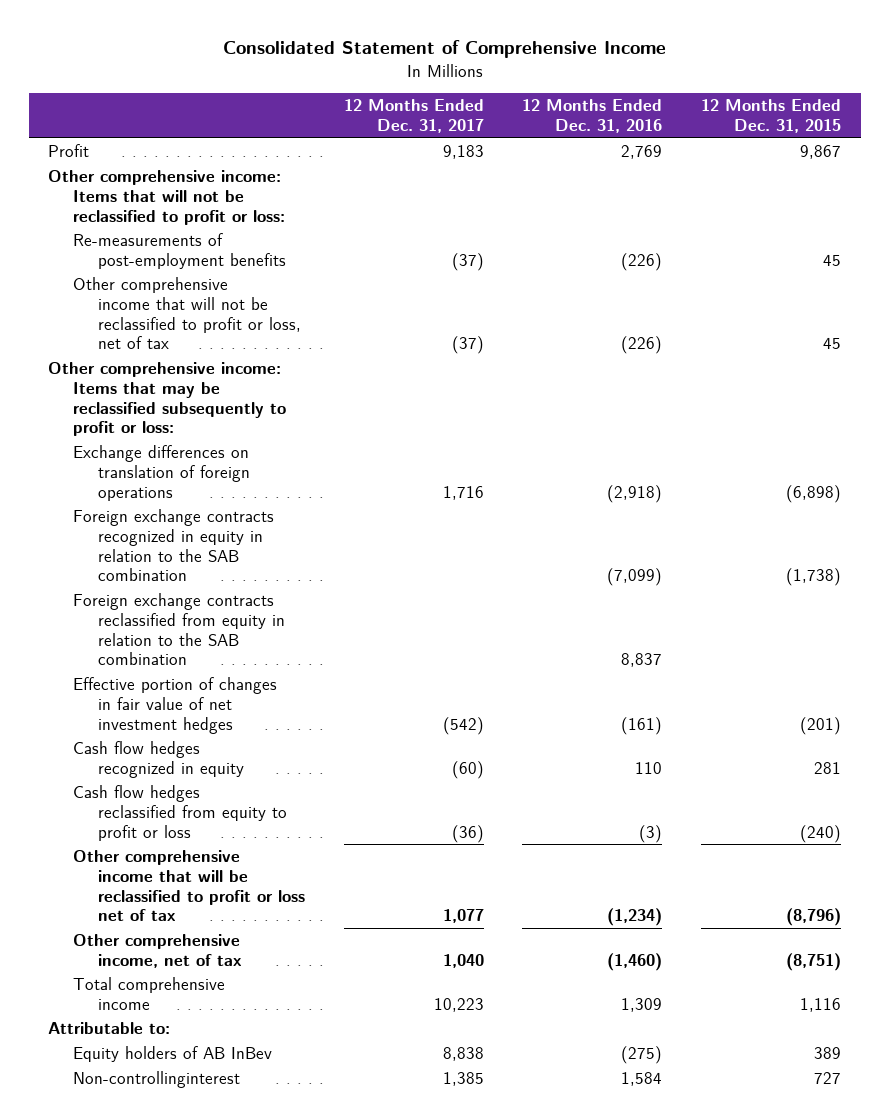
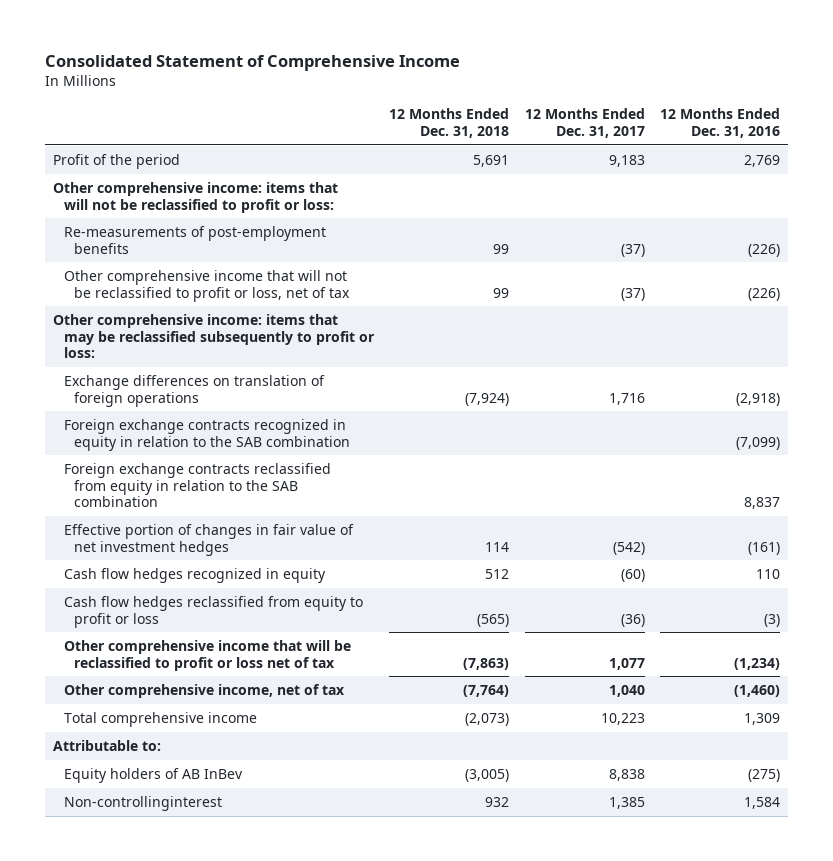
[701,99,842,133] 12 Months Ended Dec. 31, 2015 -> none
none -> [389,108,510,139] 12 Months Ended Dec. 31, 2018
[48,144,90,158] Profit -> [52,153,180,169] Profit of the period
[48,170,285,225] Other comprehensive income: Items that will not be reclassified to profit or loss: -> [52,181,338,213] Other comprehensive income: items that will not be reclassified to profit or loss:
[48,362,286,437] Other comprehensive income: Items that may be reclassified subsequently to profit or loss: -> [52,313,375,359] Other comprehensive income: items that may be reclassified subsequently to profit or loss:

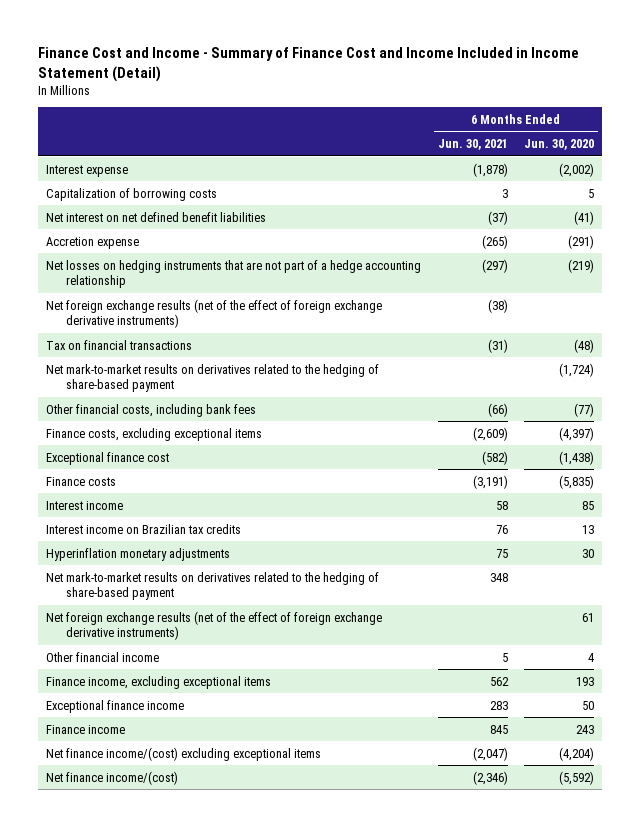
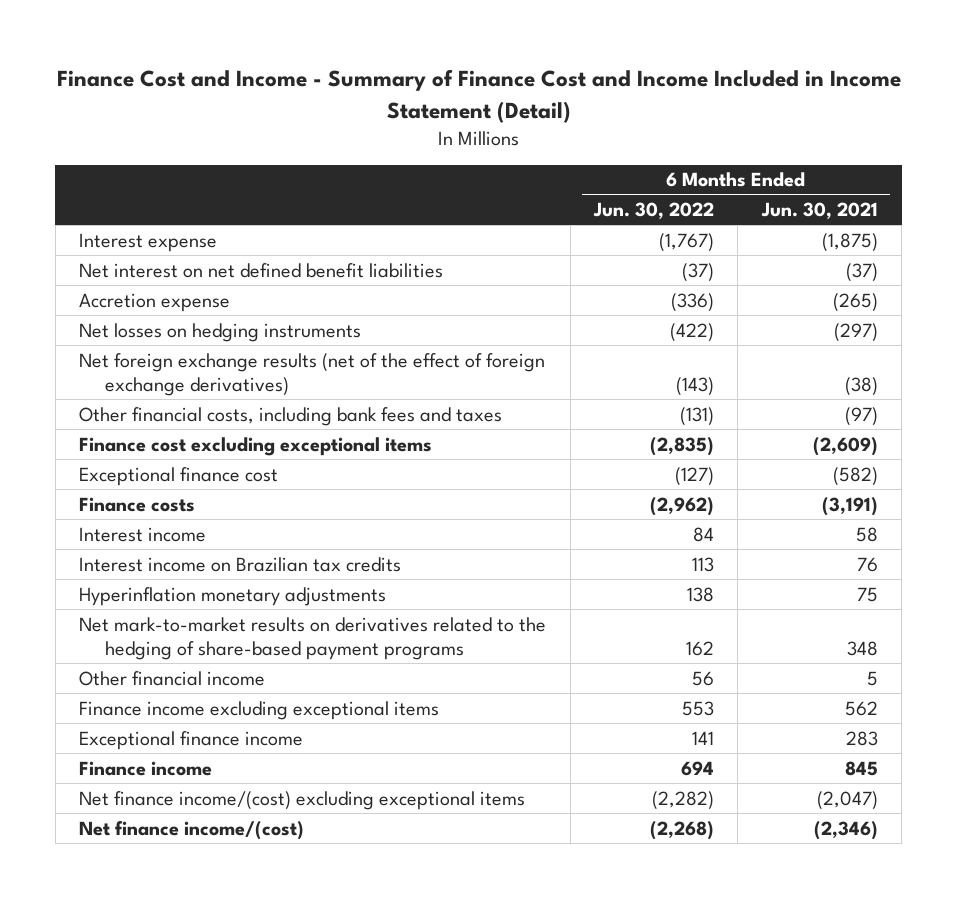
[523,139,594,151] Jun. 30, 2020 -> none
none -> [593,202,715,220] Jun. 30, 2022
[46,187,218,201] Capitalization of borrowing costs -> none
[472,162,508,177] (1,878) -> [821,232,878,252] (1,875)
[46,339,193,350] Tax on financial transactions -> none
[46,363,380,393] Net mark-to-market results on derivatives related to the hedging of share-based payment -> none
[46,259,422,289] Net losses on hedging instruments that are not part of a hedge accounting relationship -> [79,322,362,342] Net losses on hedging instruments
[46,298,383,329] Net foreign exchange results (net of the effect of foreign exchange derivative instruments) -> [79,352,546,396] Net foreign exchange results (net of the effect of foreign exchange derivatives)
[46,403,257,417] Other financial costs, including bank fees -> [79,406,503,426] Other financial costs, including bank fees and taxes
[487,402,508,417] (66) -> [844,406,878,426] (97)
[46,427,263,441] Finance costs, excluding exceptional items -> [79,436,433,456] Finance cost excluding exceptional items
[46,610,383,641] Net foreign exchange results (net of the effect of foreign exchange derivative instruments) -> none
[46,571,380,601] Net mark-to-market results on derivatives related to the hedging of share-based payment -> [79,616,547,660] Net mark-to-market results on derivatives related to the hedging of share-based payment programs
[46,675,272,689] Finance income, excluding exceptional items -> [79,700,440,720] Finance income excluding exceptional items

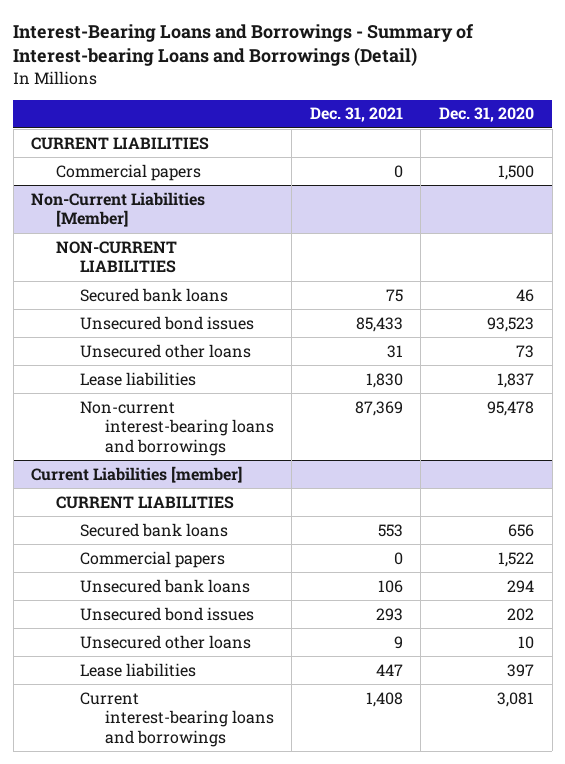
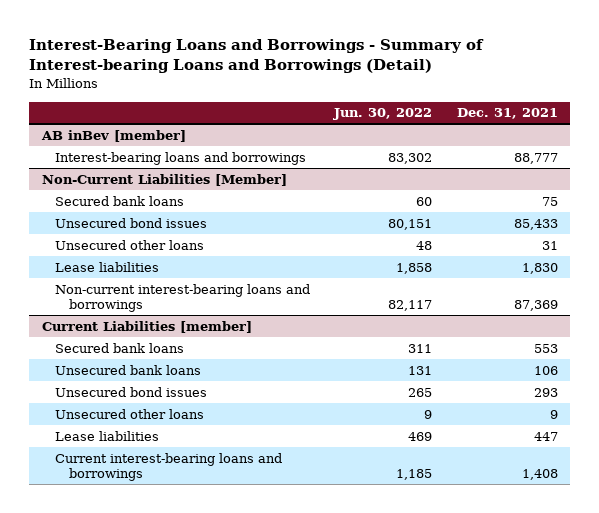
[439,107,535,123] Dec. 31, 2020 -> none
none -> [333,108,433,121] Jun. 30, 2022
[31,136,210,150] CURRENT LIABILITIES -> none
[55,163,201,181] Commercial papers -> none
none -> [40,129,186,142] AB inBev [member]
none -> [55,151,307,165] Interest-bearing loans and borrowings
[55,240,177,274] NON-CURRENT LIABILITIES -> none
[55,495,234,509] CURRENT LIABILITIES -> none
[80,550,226,568] Commercial papers -> none

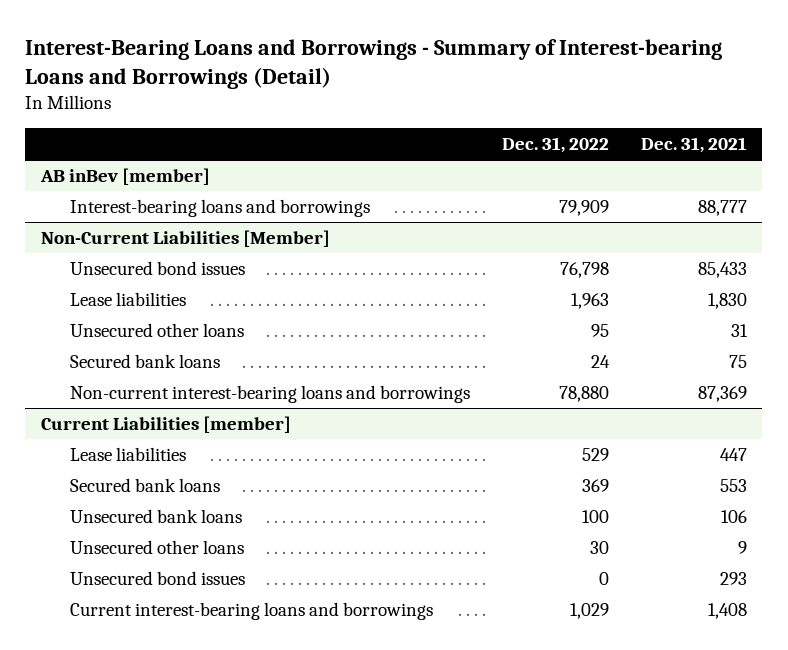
[333,108,433,121] Jun. 30, 2022 -> none
none -> [501,137,609,154] Dec. 31, 2022
[55,239,205,250] Unsecured other loans -> [70,323,245,338] Unsecured other loans
[55,195,185,206] Secured bank loans -> [70,354,221,369] Secured bank loans
[55,430,160,441] Lease liabilities -> [70,447,187,462] Lease liabilities
[55,386,208,397] Unsecured bond issues -> [70,571,246,586] Unsecured bond issues

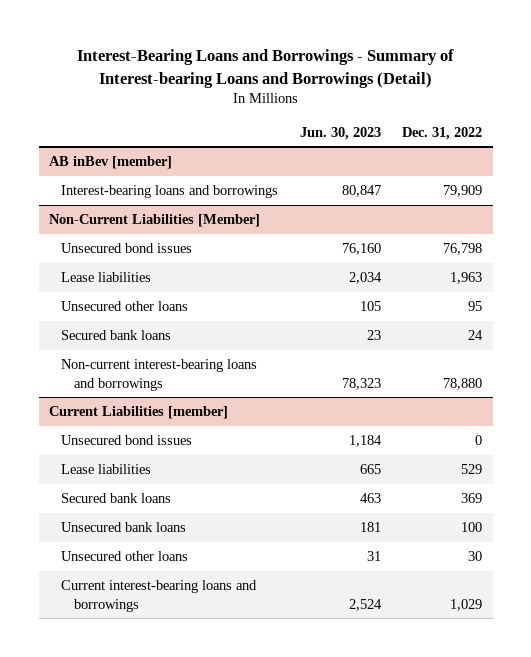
[640,137,747,154] Dec. 31, 2021 -> none
none -> [299,126,381,140] Jun. 30, 2023
[70,571,246,586] Unsecured bond issues -> [61,435,193,446] Unsecured bond issues

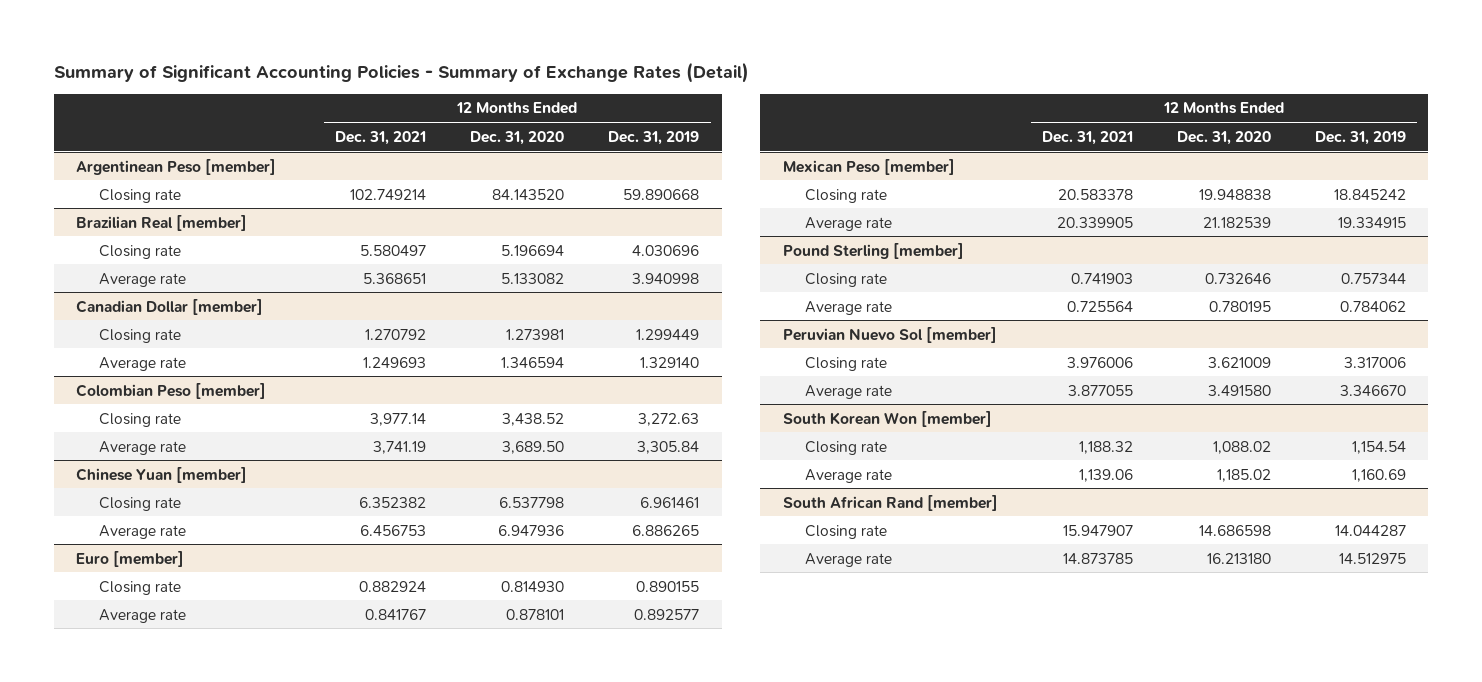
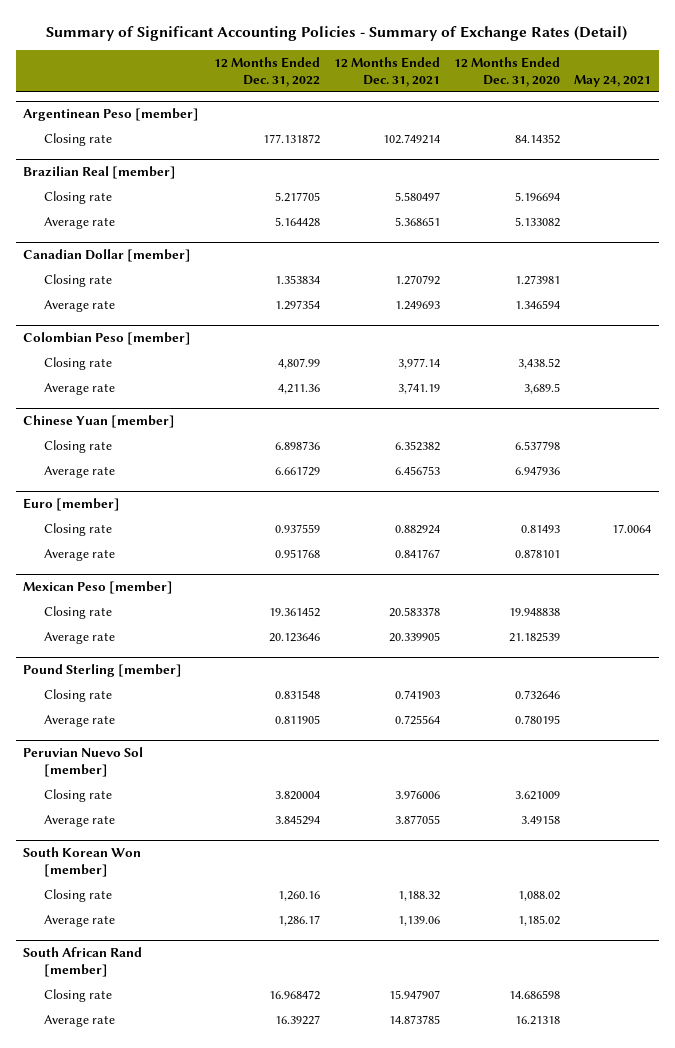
[608,130,700,145] Dec. 31, 2019 -> none
none -> [213,57,320,87] 12 Months Ended Dec. 31, 2022
none -> [574,74,652,87] May 24, 2021
[492,188,565,200] 84.143520 -> [515,133,561,144] 84.14352
[502,440,565,454] 3,689.50 -> [524,382,561,394] 3,689.5
[501,580,565,592] 0.814930 -> [521,524,561,533] 0.81493
[1207,384,1271,396] 3.491580 -> [521,814,561,824] 3.49158
[1206,552,1271,564] 16.213180 -> [515,1015,561,1025] 16.21318

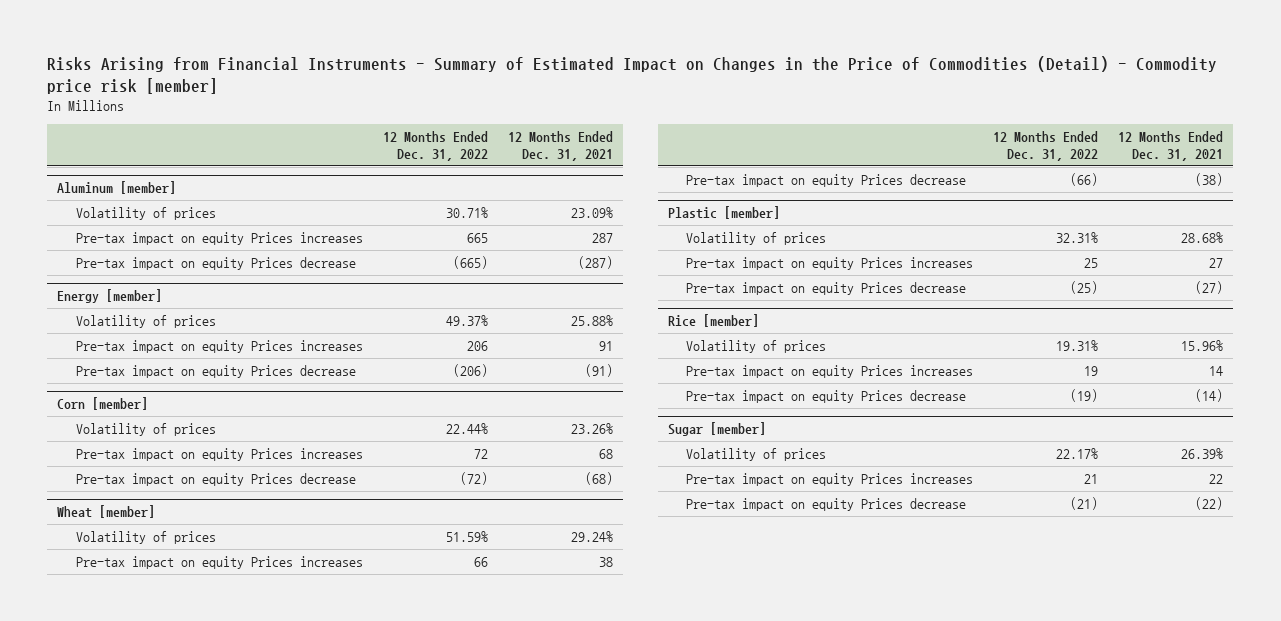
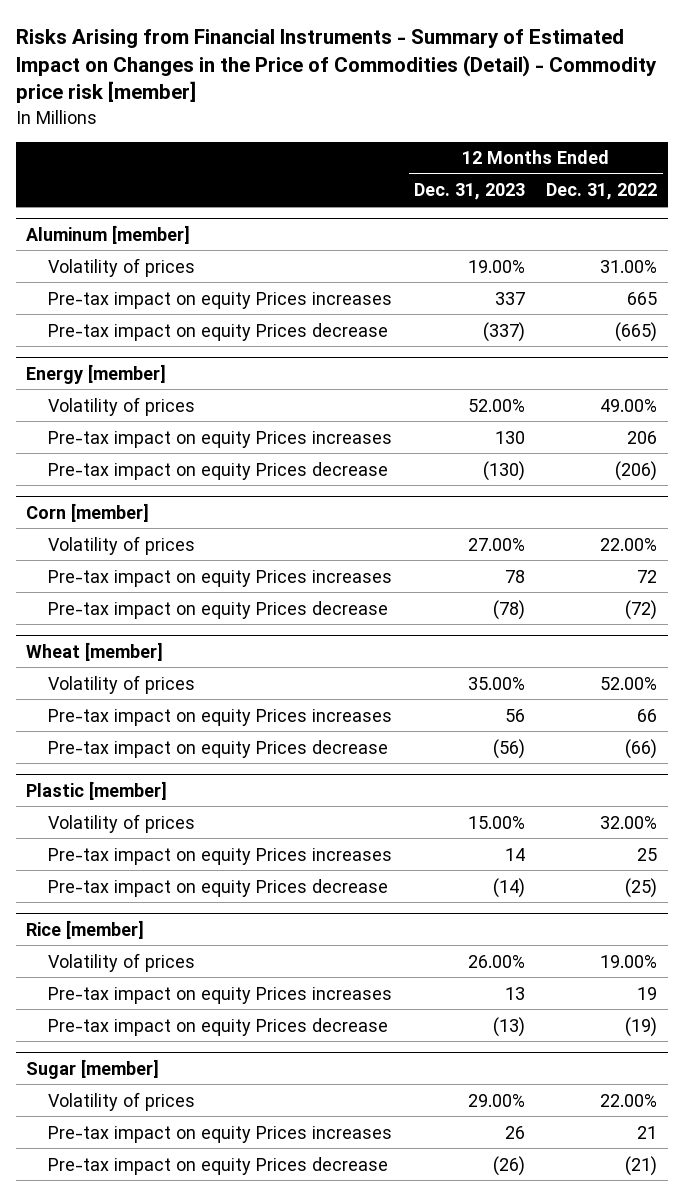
[507,131,613,161] 12 Months Ended Dec. 31, 2021 -> none
none -> [413,183,525,201] Dec. 31, 2023
[445,206,488,218] 30.71% -> [600,259,658,273] 31.00%
[445,314,488,326] 49.37% -> [600,398,658,412] 49.00%
[445,422,488,434] 22.44% -> [600,537,658,551] 22.00%
[445,530,488,542] 51.59% -> [600,676,658,690] 52.00%
[1056,231,1099,243] 32.31% -> [600,815,658,829] 32.00%
[1056,339,1099,351] 19.31% -> [600,954,658,968] 19.00%
[1056,447,1099,459] 22.17% -> [600,1093,658,1107] 22.00%

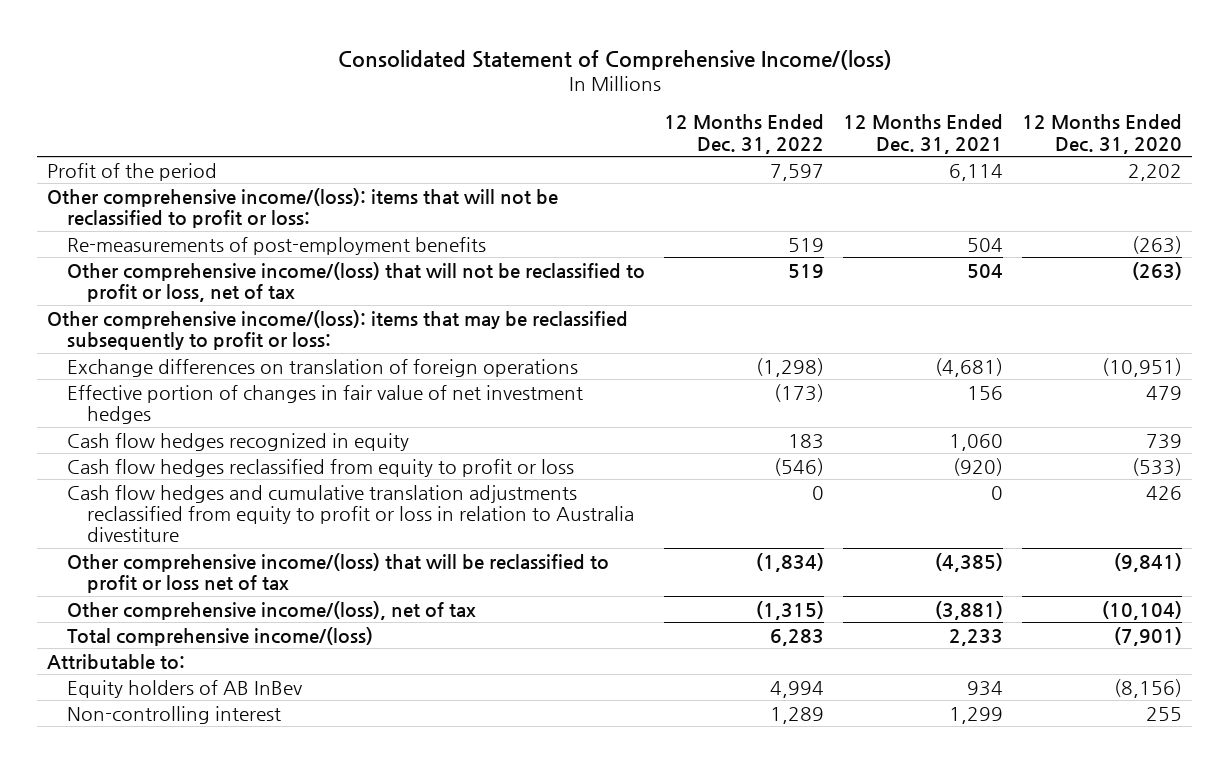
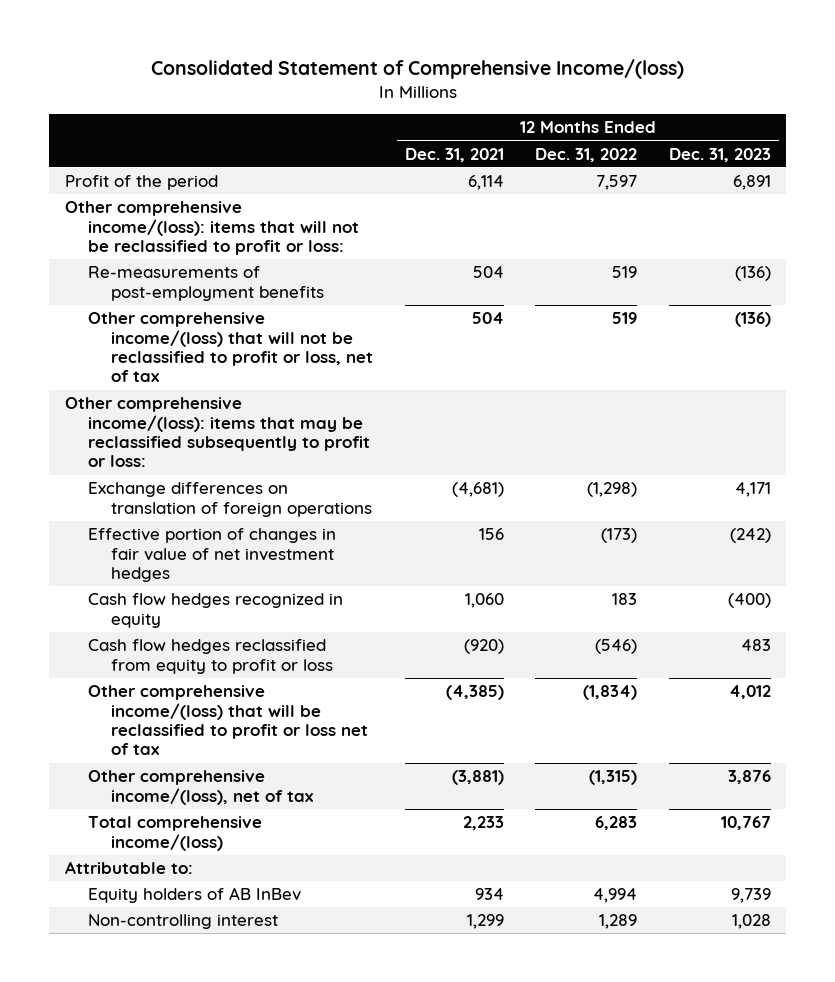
[1022,114,1183,154] 12 Months Ended Dec. 31, 2020 -> none
none -> [668,147,771,162] Dec. 31, 2023
[66,484,634,543] Cash flow hedges and cumulative translation adjustments reclassified from equity to profit or loss in relation to Australia divestiture -> none

